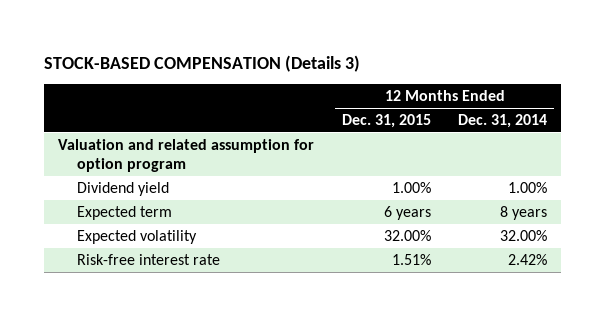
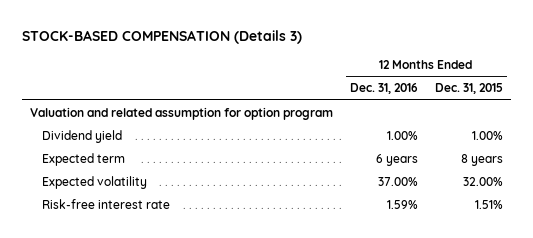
[458,114,548,129] Dec. 31, 2014 -> none
none -> [349,83,418,95] Dec. 31, 2016
[383,205,431,220] 6 years -> [460,153,503,166] 8 years

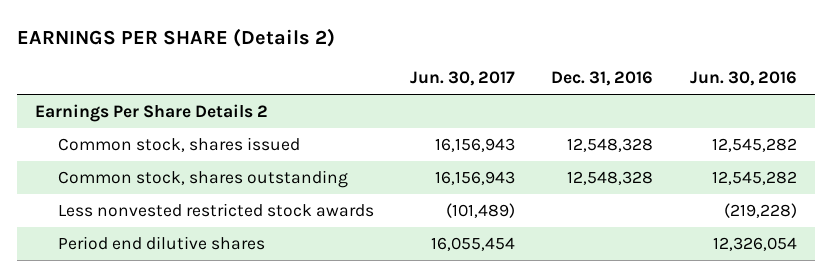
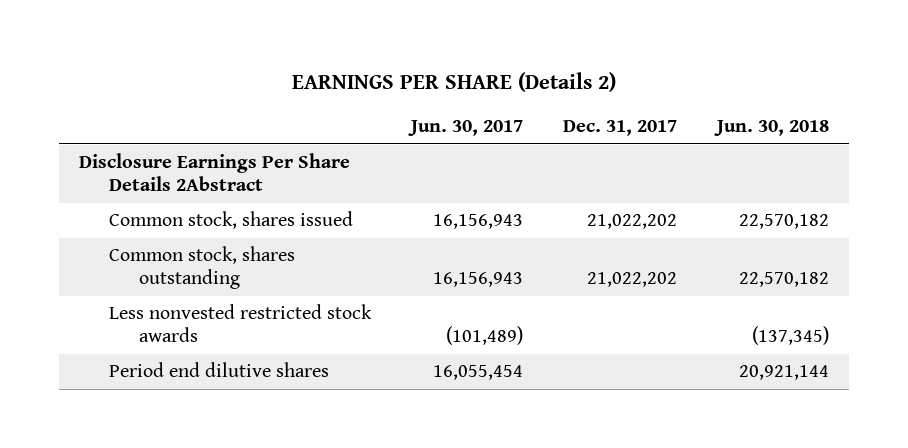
[551,71,654,87] Dec. 31, 2016 -> none
[689,71,797,87] Jun. 30, 2016 -> none
none -> [562,120,677,137] Dec. 31, 2017
none -> [713,120,829,137] Jun. 30, 2018
[35,103,269,122] Earnings Per Share Details 2 -> [79,153,351,192] Disclosure Earnings Per Share Details 2Abstract

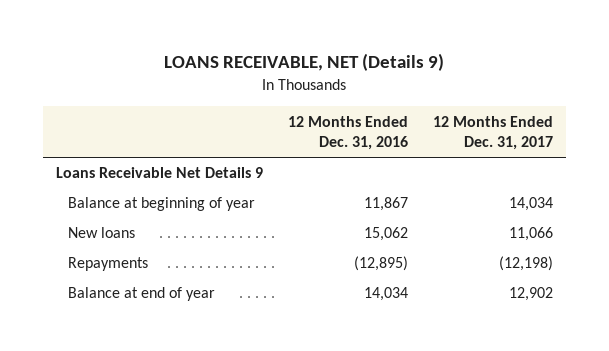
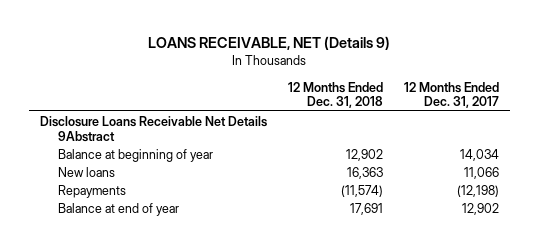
[287,115,408,151] 12 Months Ended Dec. 31, 2016 -> none
none -> [287,81,383,109] 12 Months Ended Dec. 31, 2018
[55,167,263,179] Loans Receivable Net Details 9 -> [39,115,267,142] Disclosure Loans Receivable Net Details 9Abstract

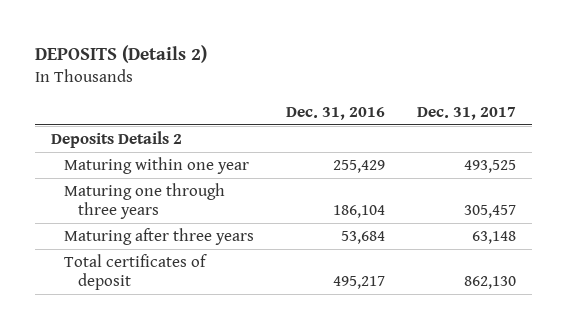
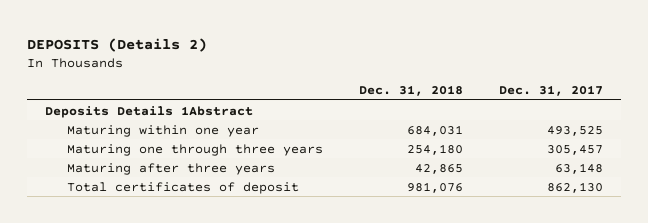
[286,106,386,120] Dec. 31, 2016 -> none
none -> [358,85,463,97] Dec. 31, 2018
[50,131,182,149] Deposits Details 2 -> [45,105,254,118] Deposits Details 1Abstract

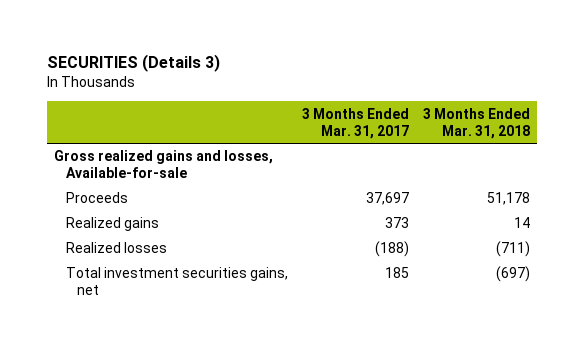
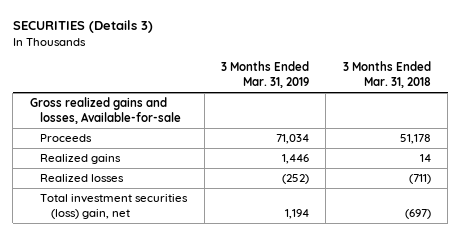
[301,107,409,139] 3 Months Ended Mar. 31, 2017 -> none
none -> [220,61,309,89] 3 Months Ended Mar. 31, 2019
[65,267,288,296] Total investment securities gains, net -> [40,194,189,219] Total investment securities (loss) gain, net

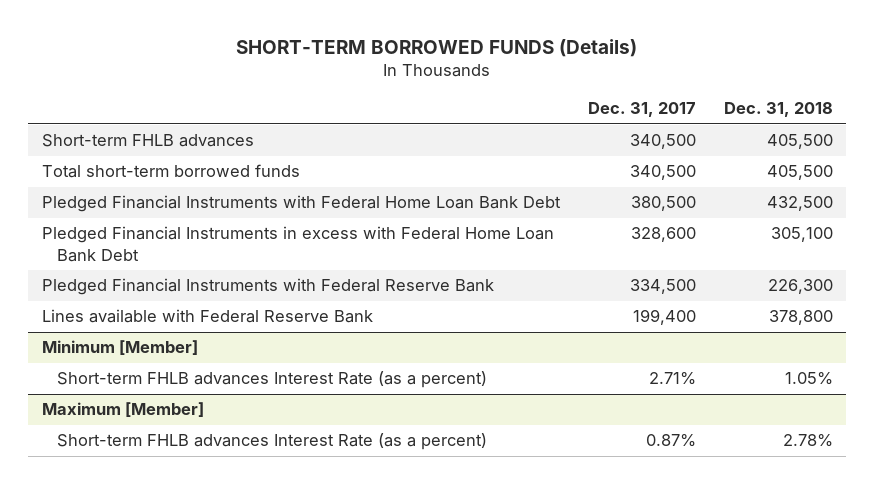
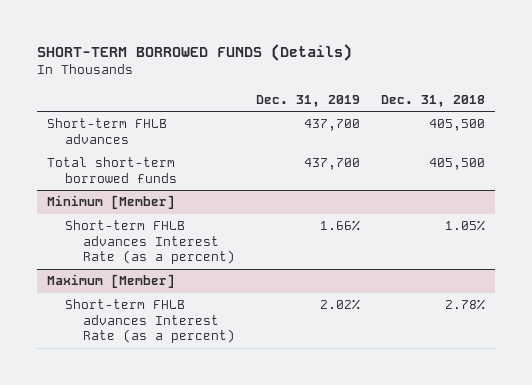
[587,102,696,118] Dec. 31, 2017 -> none
none -> [255,94,360,107] Dec. 31, 2019
[42,195,562,213] Pledged Financial Instruments with Federal Home Loan Bank Debt -> none
[42,226,555,262] Pledged Financial Instruments in excess with Federal Home Loan Bank Debt -> none
[42,278,495,296] Pledged Financial Instruments with Federal Reserve Bank -> none
[42,309,374,324] Lines available with Federal Reserve Bank -> none

